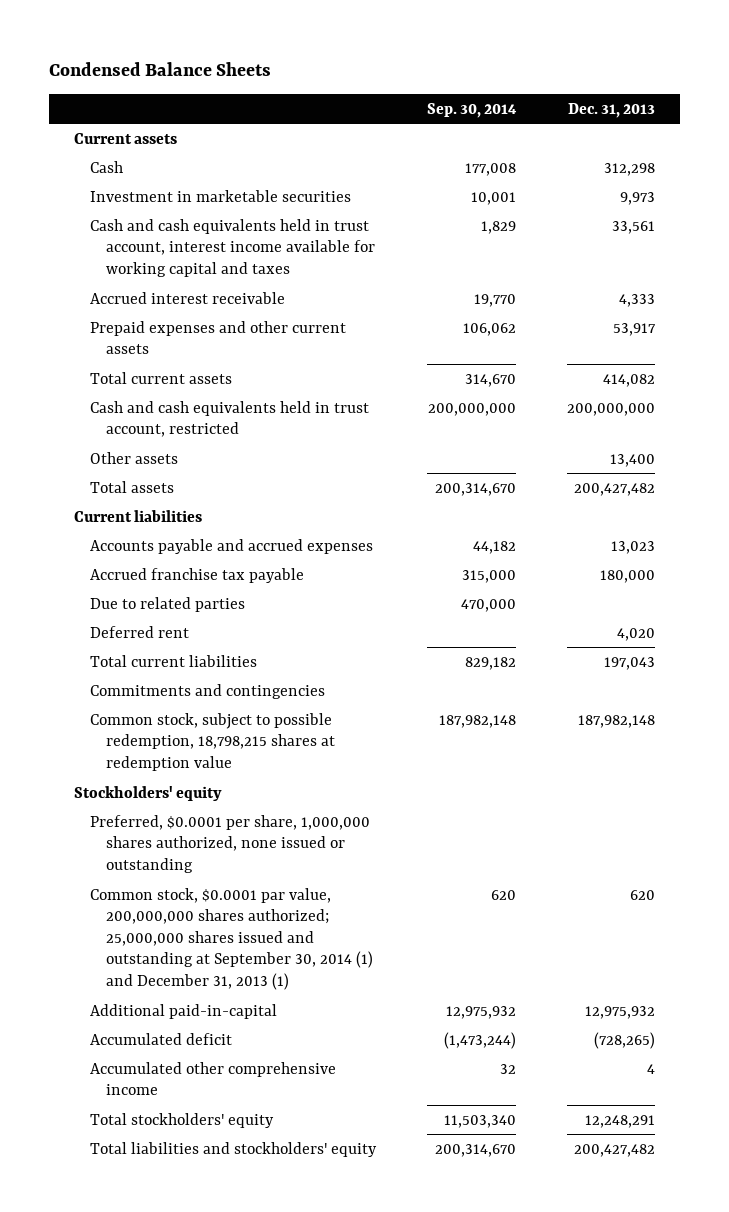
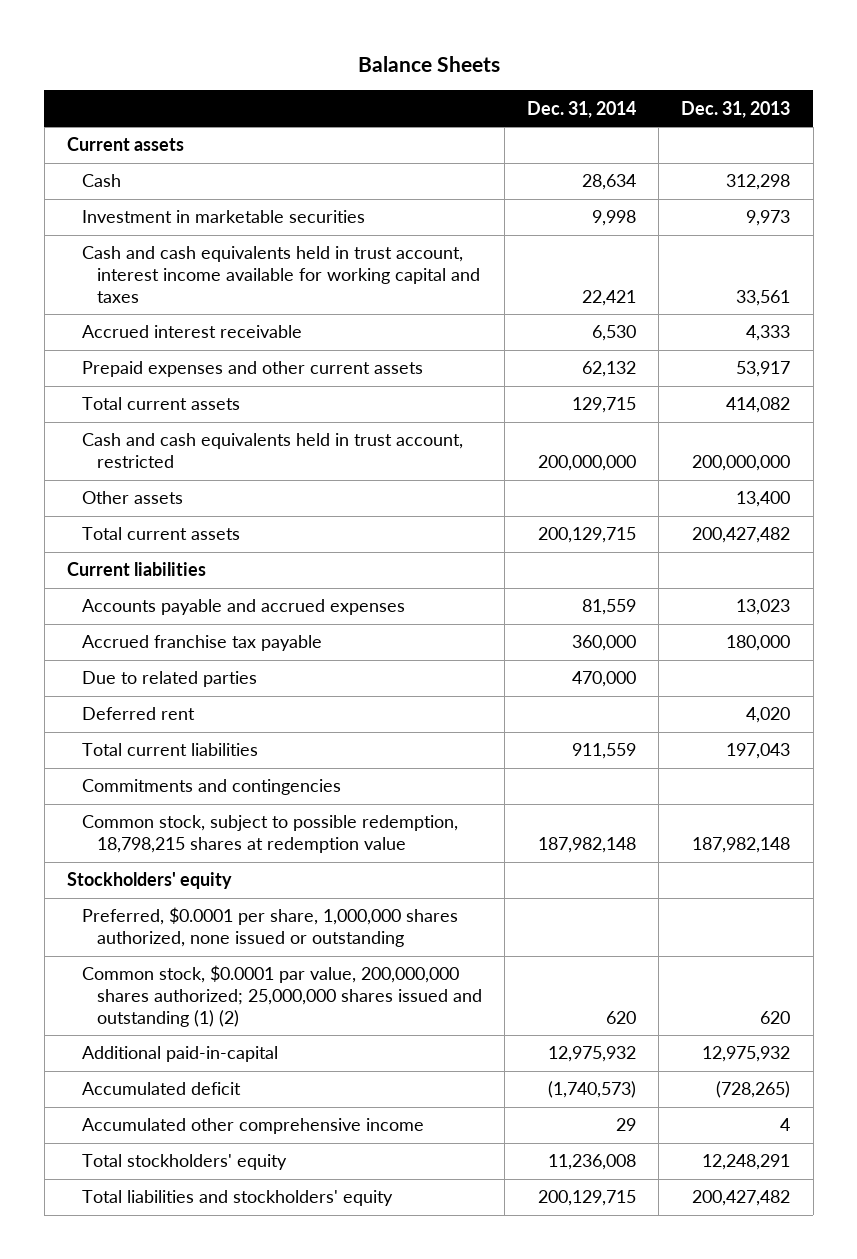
[48,62,271,77] Condensed Balance Sheets -> [357,56,500,73] Balance Sheets
[427,102,518,118] Sep. 30, 2014 -> none
none -> [527,100,637,118] Dec. 31, 2014
[90,480,175,493] Total assets -> [81,527,240,541] Total current assets
[90,887,374,991] Common stock, $0.0001 par value, 200,000,000 shares authorized; 25,000,000 shares issued and outstanding at September 30, 2014 (1) and December 31, 2013 (1) -> [81,965,482,1027] Common stock, $0.0001 par value, 200,000,000 shares authorized; 25,000,000 shares issued and outstanding (1) (2)

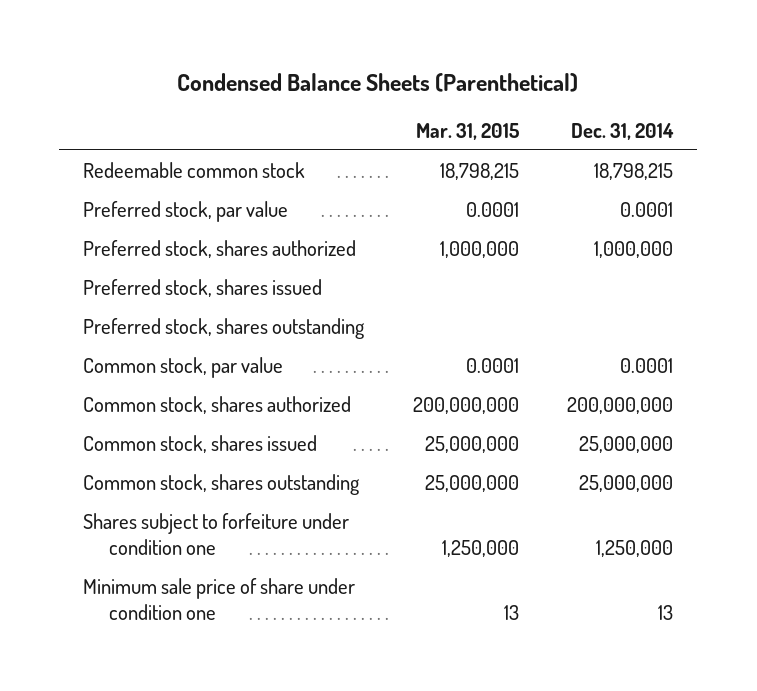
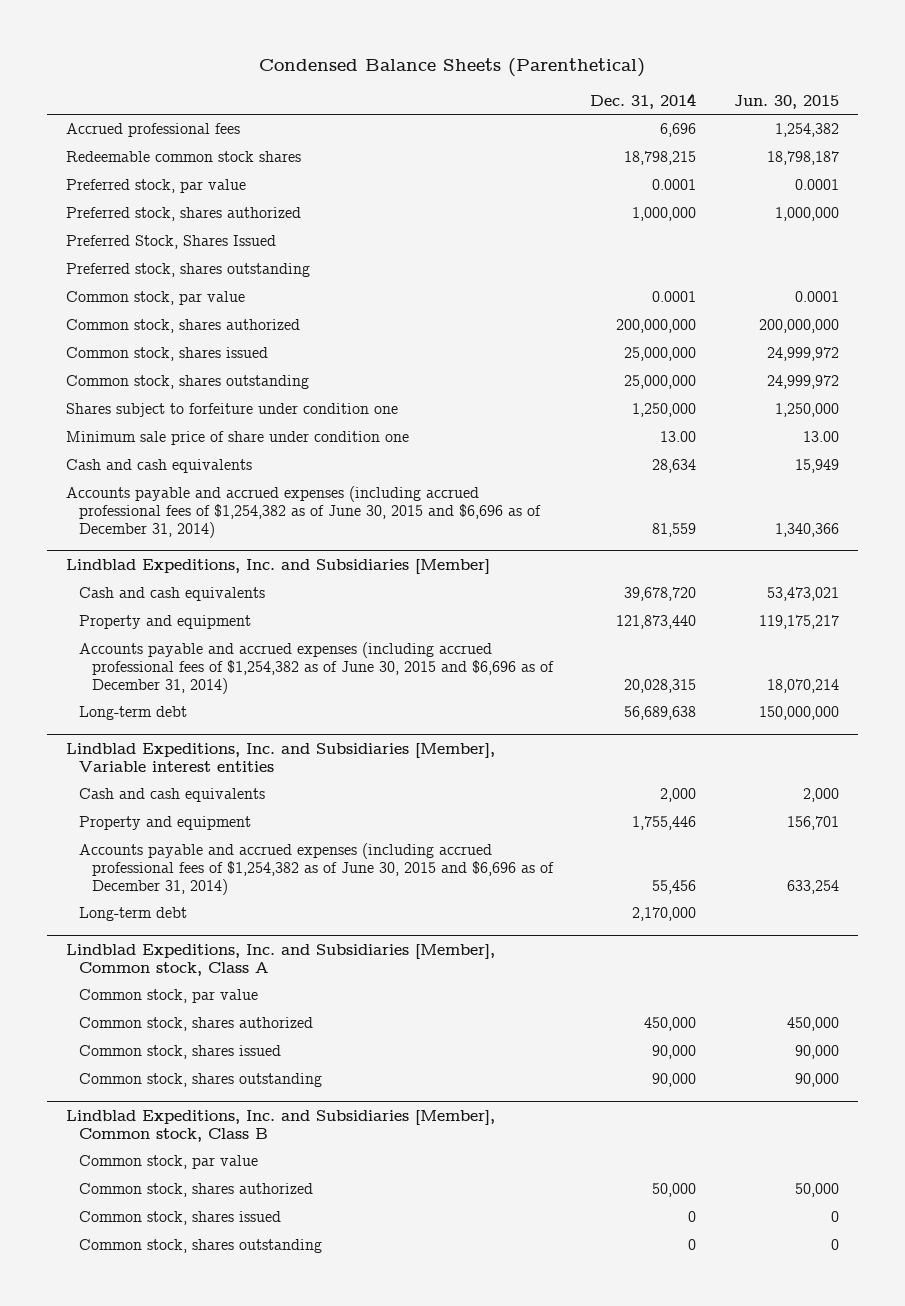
[415,122,519,140] Mar. 31, 2015 -> none
none -> [733,94,839,109] Jun. 30, 2015
none -> [65,123,240,138] Accrued professional fees
[83,161,306,178] Redeemable common stock -> [65,151,301,163] Redeemable common stock shares
[83,278,323,297] Preferred stock, shares issued -> [65,235,276,250] Preferred Stock, Shares Issued
[658,604,674,620] 13 -> [660,431,697,443] 13.00
none -> [65,459,252,474] Cash and cash equivalents
none -> [65,486,541,538] Accounts payable and accrued expenses (including accrued professional fees of $1,254,382 as of June 30, 2015 and $6,696 as of December 31, 2014)
none -> [65,559,490,575] Lindblad Expeditions, Inc. and Subsidiaries [Member]
none -> [78,587,265,602] Cash and cash equivalents
none -> [78,615,251,630] Property and equipment
none -> [78,642,554,694] Accounts payable and accrued expenses (including accrued professional fees of $1,254,382 as of June 30, 2015 and $6,696 as of December 31, 2014)
none -> [78,706,187,721] Long-term debt
none -> [65,743,495,772] Lindblad Expeditions, Inc. and Subsidiaries [Member], Variable interest entities
none -> [78,788,265,803] Cash and cash equivalents
none -> [78,816,251,831] Property and equipment
none -> [78,843,554,895] Accounts payable and accrued expenses (including accrued professional fees of $1,254,382 as of June 30, 2015 and $6,696 as of December 31, 2014)
none -> [78,907,187,922] Long-term debt
none -> [65,944,495,976] Lindblad Expeditions, Inc. and Subsidiaries [Member], Common stock, Class A
none -> [78,989,258,1004] Common stock, par value
none -> [78,1017,313,1032] Common stock, shares authorized
none -> [78,1045,281,1060] Common stock, shares issued
none -> [78,1073,322,1088] Common stock, shares outstanding
none -> [65,1110,495,1142] Lindblad Expeditions, Inc. and Subsidiaries [Member], Common stock, Class B
none -> [78,1155,258,1170] Common stock, par value
none -> [78,1183,313,1198] Common stock, shares authorized
none -> [78,1211,281,1226] Common stock, shares issued
none -> [78,1239,322,1254] Common stock, shares outstanding

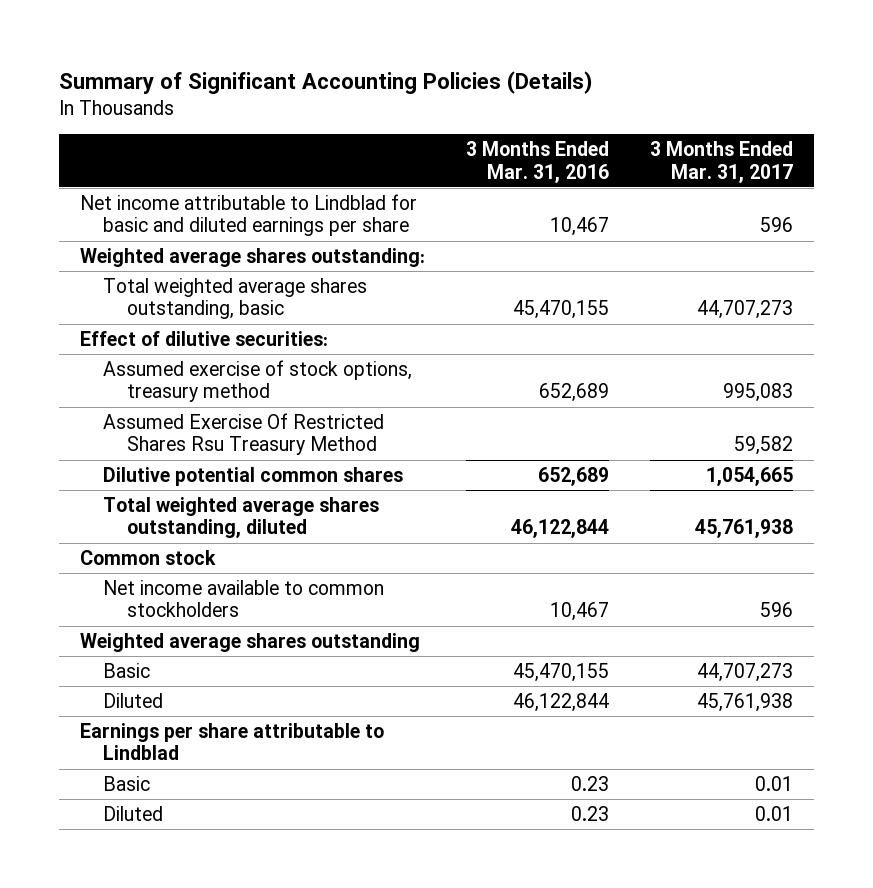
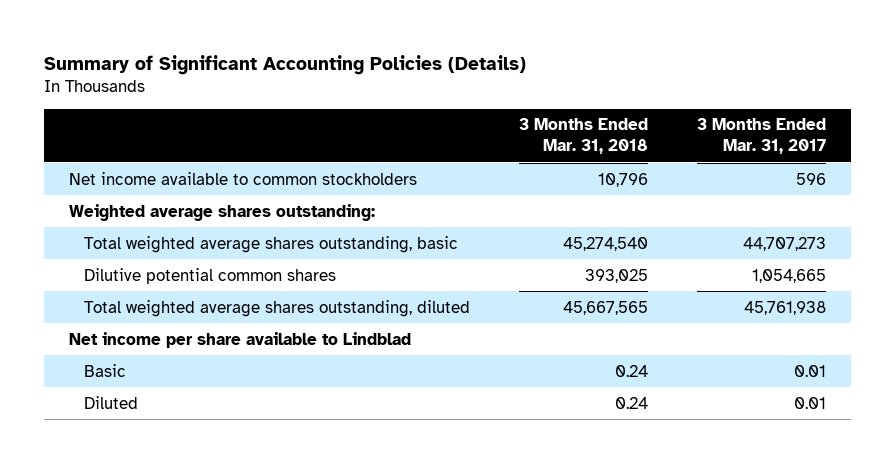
[466,141,610,183] 3 Months Ended Mar. 31, 2016 -> none
none -> [519,118,649,155] 3 Months Ended Mar. 31, 2018
[79,193,417,237] Net income attributable to Lindblad for basic and diluted earnings per share -> none
[103,579,385,618] Net income available to common stockholders -> [68,171,417,185] Net income available to common stockholders
[79,330,328,346] Effect of dilutive securities: -> none
[103,359,413,403] Assumed exercise of stock options, treasury method -> none
[103,412,385,456] Assumed Exercise Of Restricted Shares Rsu Treasury Method -> none
[79,549,216,565] Common stock -> none
[79,632,420,652] Weighted average shares outstanding -> none
[103,662,151,678] Basic -> none
[103,692,164,708] Diluted -> none
[79,722,384,761] Earnings per share attributable to Lindblad -> [68,331,411,348] Net income per share available to Lindblad

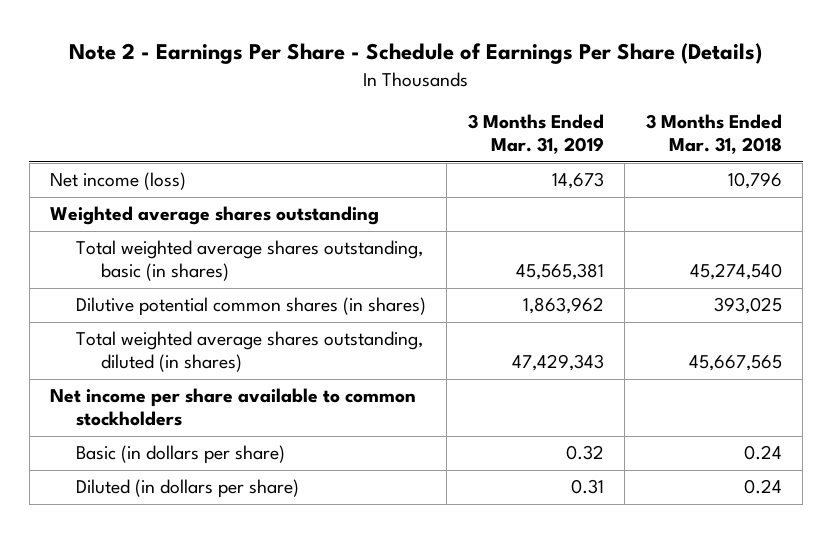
[44,54,527,75] Summary of Significant Accounting Policies (Details) -> [69,43,763,65] Note 2 - Earnings Per Share - Schedule of Earnings Per Share (Details)
[697,118,827,155] 3 Months Ended Mar. 31, 2017 -> none
none -> [467,114,604,155] 3 Months Ended Mar. 31, 2019
[68,171,417,185] Net income available to common stockholders -> [50,172,187,191] Net income (loss)
[68,203,375,221] Weighted average shares outstanding: -> [50,206,380,226] Weighted average shares outstanding
[84,235,459,253] Total weighted average shares outstanding, basic -> [75,240,423,282] Total weighted average shares outstanding, basic (in shares)
[84,267,337,284] Dilutive potential common shares -> [75,297,426,317] Dilutive potential common shares (in shares)
[84,299,471,317] Total weighted average shares outstanding, diluted -> [75,331,423,373] Total weighted average shares outstanding, diluted (in shares)
[68,331,411,348] Net income per share available to Lindblad -> [50,388,417,427] Net income per share available to common stockholders
[84,363,127,377] Basic -> [75,445,285,465] Basic (in dollars per share)
[84,395,139,409] Diluted -> [75,479,299,499] Diluted (in dollars per share)

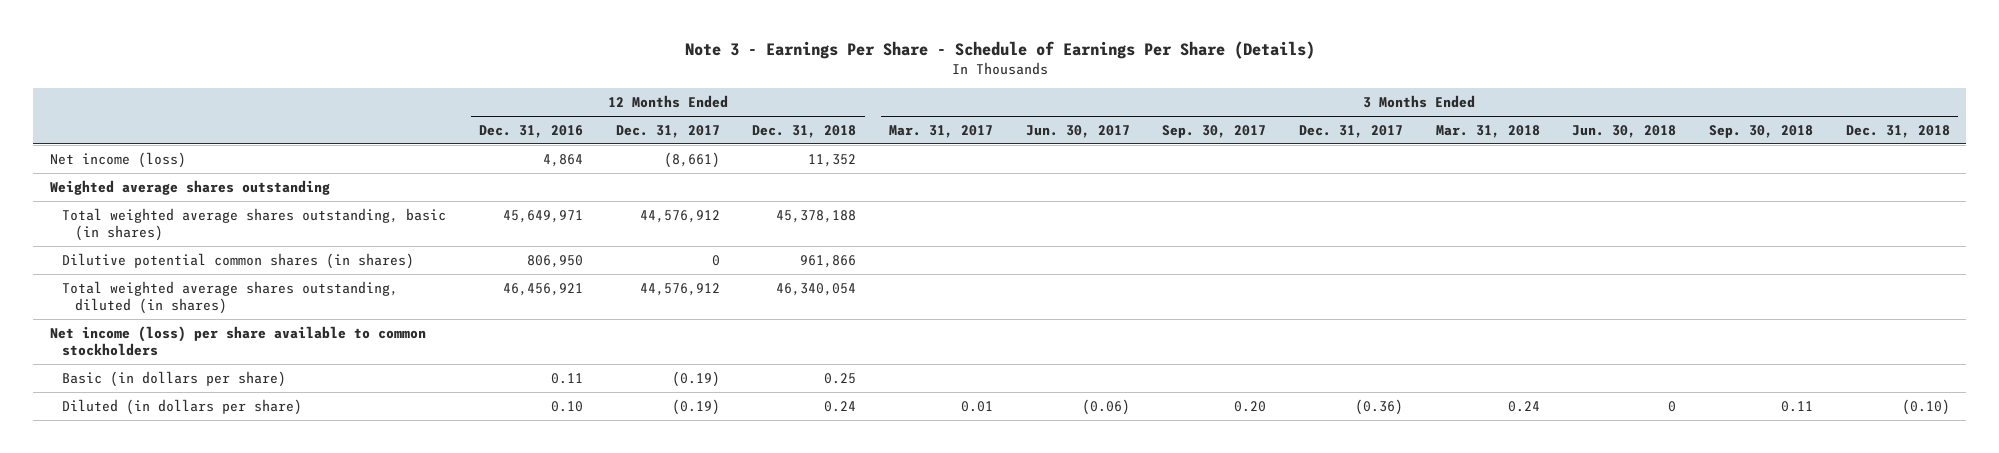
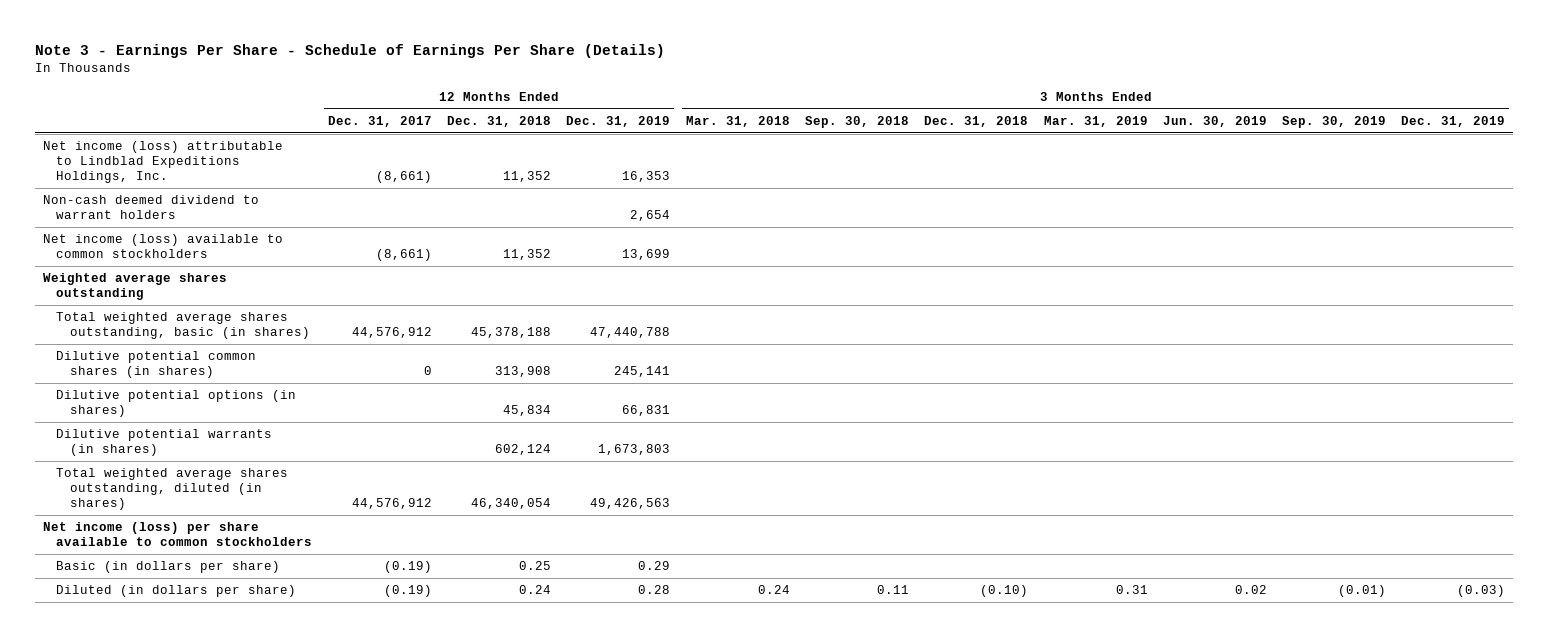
[479,124,584,138] Dec. 31, 2016 -> none
[889,124,994,138] Mar. 31, 2017 -> none
[1025,124,1130,138] Jun. 30, 2017 -> none
[1162,124,1267,138] Sep. 30, 2017 -> none
[1298,124,1403,138] Dec. 31, 2017 -> none
[1572,124,1677,138] Jun. 30, 2018 -> none
none -> [566,115,671,127] Dec. 31, 2019
none -> [1043,115,1148,127] Mar. 31, 2019
none -> [1162,115,1267,127] Jun. 30, 2019
none -> [1282,115,1387,128] Sep. 30, 2019
none -> [1401,115,1506,127] Dec. 31, 2019
[49,151,186,168] Net income (loss) -> [42,141,283,184] Net income (loss) attributable to Lindblad Expeditions Holdings, Inc.
none -> [42,195,259,220] Non-cash deemed dividend to warrant holders
none -> [42,234,283,259] Net income (loss) available to common stockholders
[800,254,857,268] 961,866 -> [495,366,552,378] 313,908
none -> [56,390,297,418] Dilutive potential options (in shares)
none -> [56,429,273,457] Dilutive potential warrants (in shares)

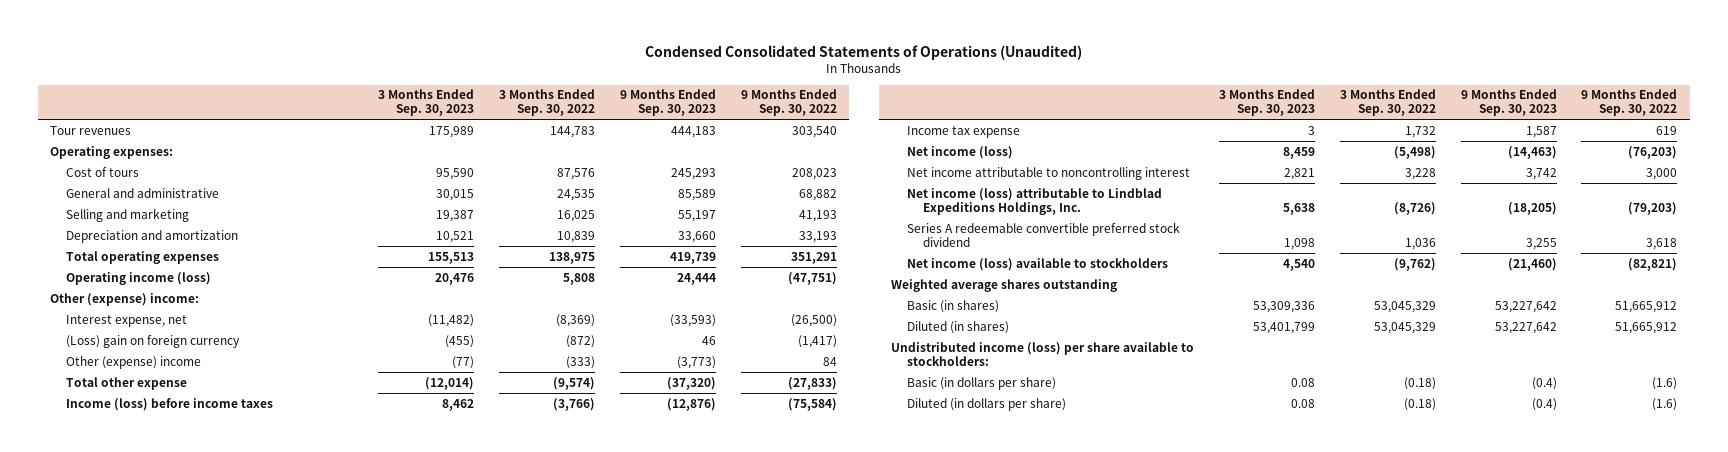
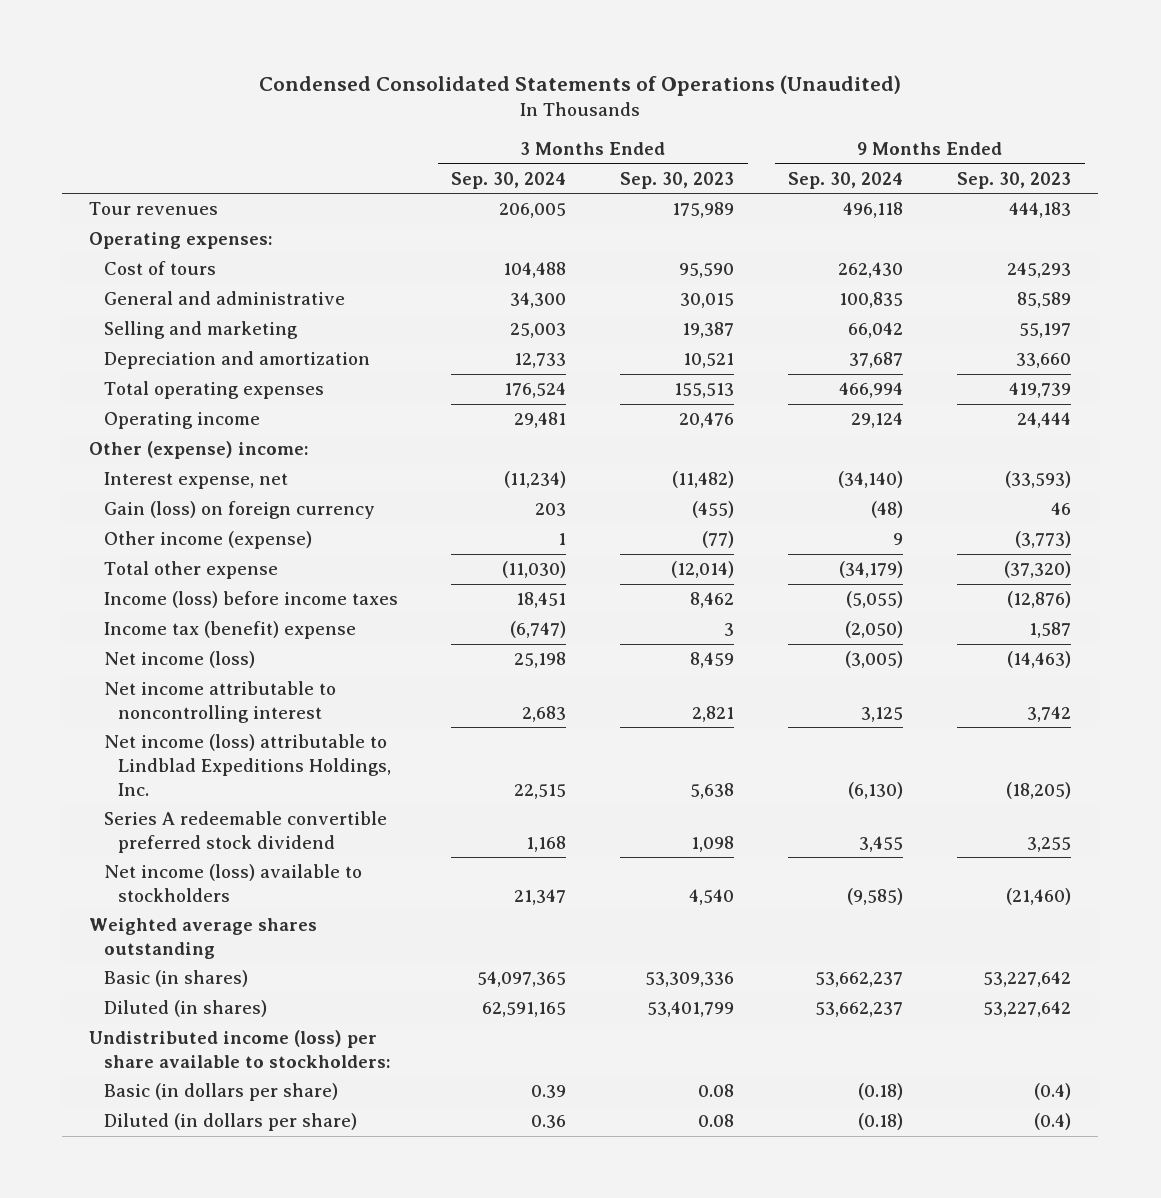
[498,89,595,117] 3 Months Ended Sep. 30, 2022 -> none
[740,89,837,117] 9 Months Ended Sep. 30, 2022 -> none
none -> [451,171,567,189] Sep. 30, 2024
none -> [788,171,904,189] Sep. 30, 2024
[66,271,212,285] Operating income (loss) -> [103,412,260,430] Operating income
[66,334,241,348] (Loss) gain on foreign currency -> [103,501,375,520] Gain (loss) on foreign currency
[66,355,202,369] Other (expense) income -> [103,531,312,550] Other income (expense)
[906,125,1020,138] Income tax expense -> [103,621,356,640] Income tax (benefit) expense

